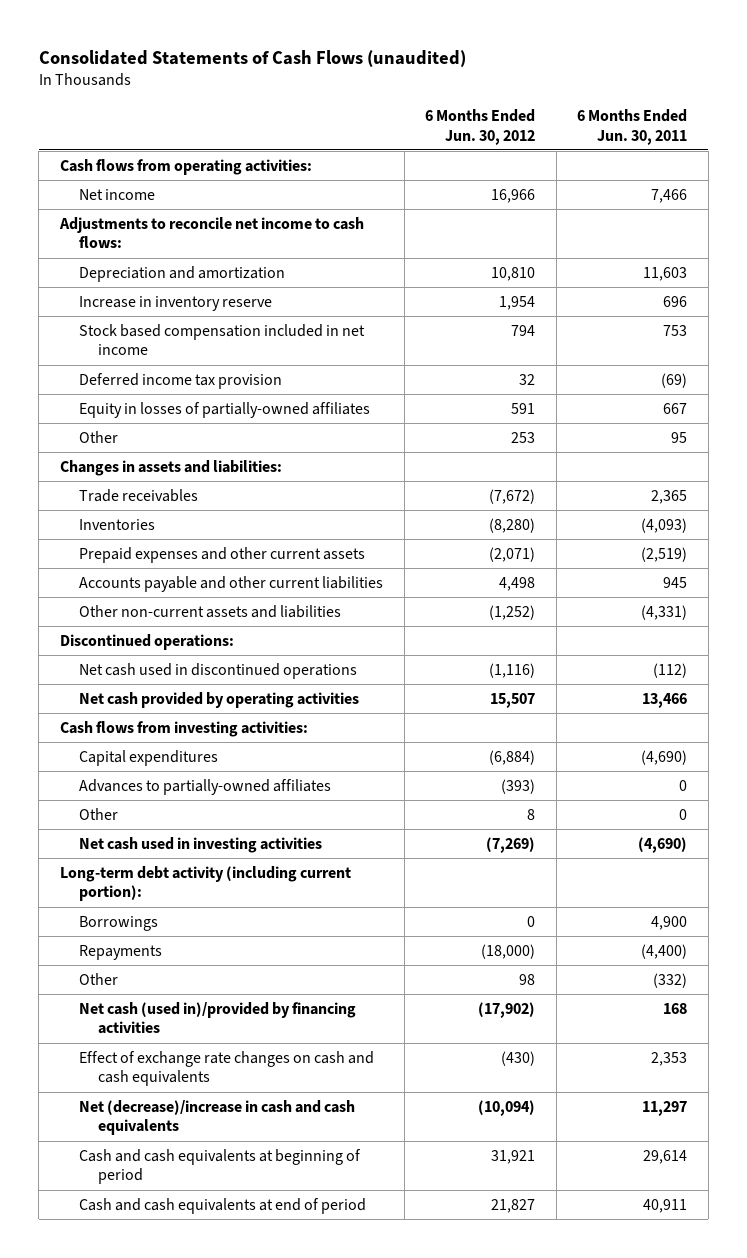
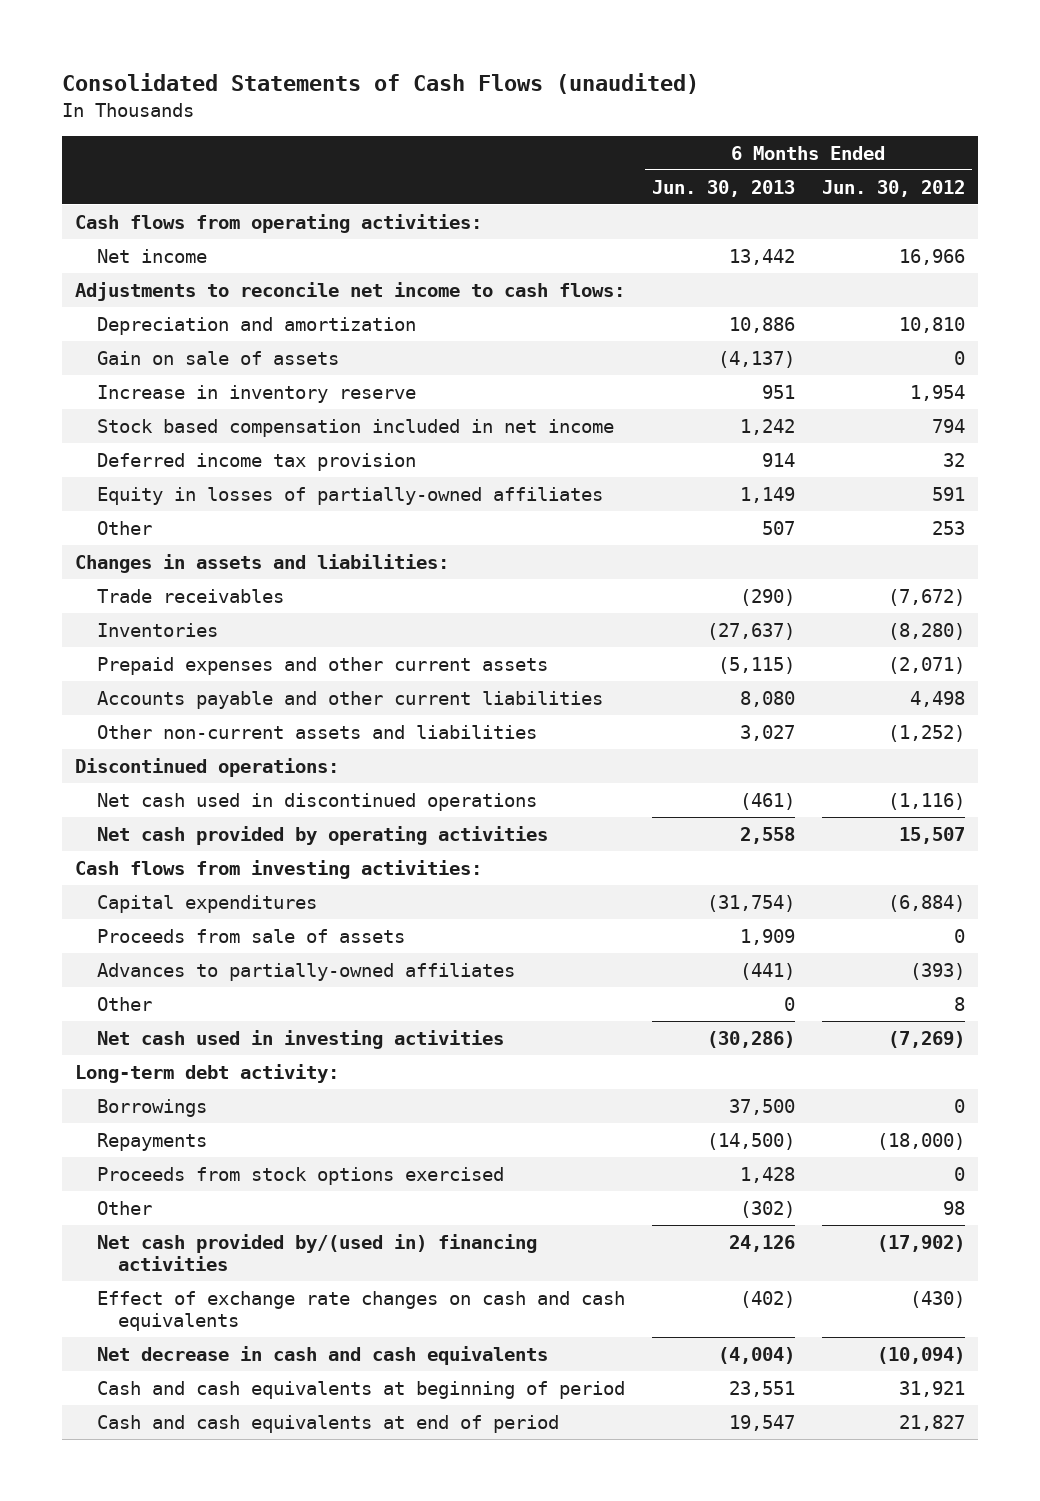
[577,109,688,145] 6 Months Ended Jun. 30, 2011 -> none
none -> [652,179,796,197] Jun. 30, 2013
none -> [96,350,339,365] Gain on sale of assets
none -> [96,928,405,943] Proceeds from sale of assets
[59,865,351,902] Long-term debt activity (including current portion): -> [75,1063,340,1083] Long-term debt activity:
none -> [96,1166,504,1185] Proceeds from stock options exercised
[79,1001,357,1035] Net cash (used in)/provided by financing activities -> [96,1233,537,1271] Net cash provided by/(used in) financing activities
[79,1099,356,1136] Net (decrease)/increase in cash and cash equivalents -> [96,1345,548,1365] Net decrease in cash and cash equivalents

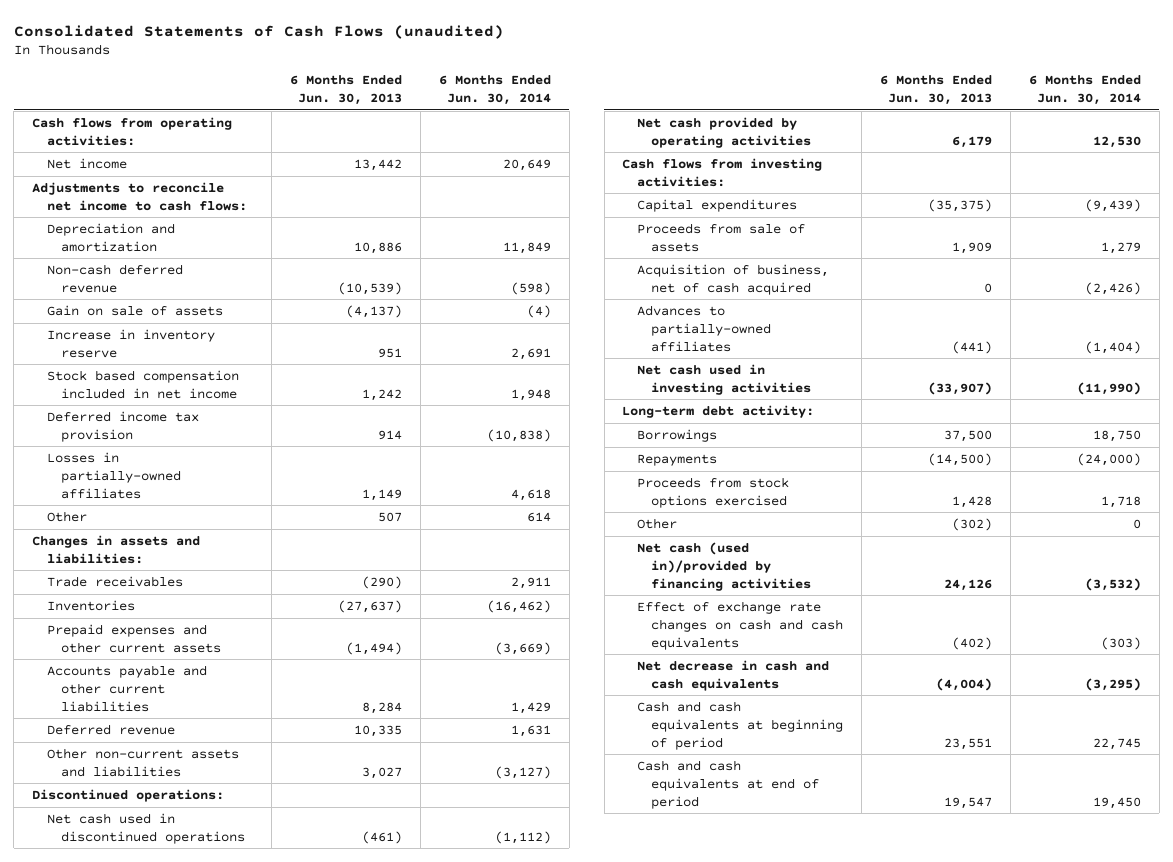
[821,179,965,197] Jun. 30, 2012 -> none
none -> [438,75,551,105] 6 Months Ended Jun. 30, 2014
none -> [46,263,183,293] Non-cash deferred revenue
[96,486,603,505] Equity in losses of partially-owned affiliates -> [46,451,181,499] Losses in partially-owned affiliates
[718,656,796,674] (5,115) -> [345,641,402,655] (1,494)
[740,690,796,707] 8,080 -> [361,701,402,714] 8,284
none -> [46,723,175,735] Deferred revenue
[740,826,796,844] 2,558 -> [951,135,992,148] 6,179
[707,894,796,912] (31,754) -> [927,198,992,212] (35,375)
none -> [636,263,829,295] Acquisition of business, net of cash acquired
[96,996,152,1011] Other -> none
[707,1030,796,1048] (30,286) -> [927,381,992,395] (33,907)
[96,1233,537,1271] Net cash provided by/(used in) financing activities -> [636,541,812,591] Net cash (used in)/provided by financing activities

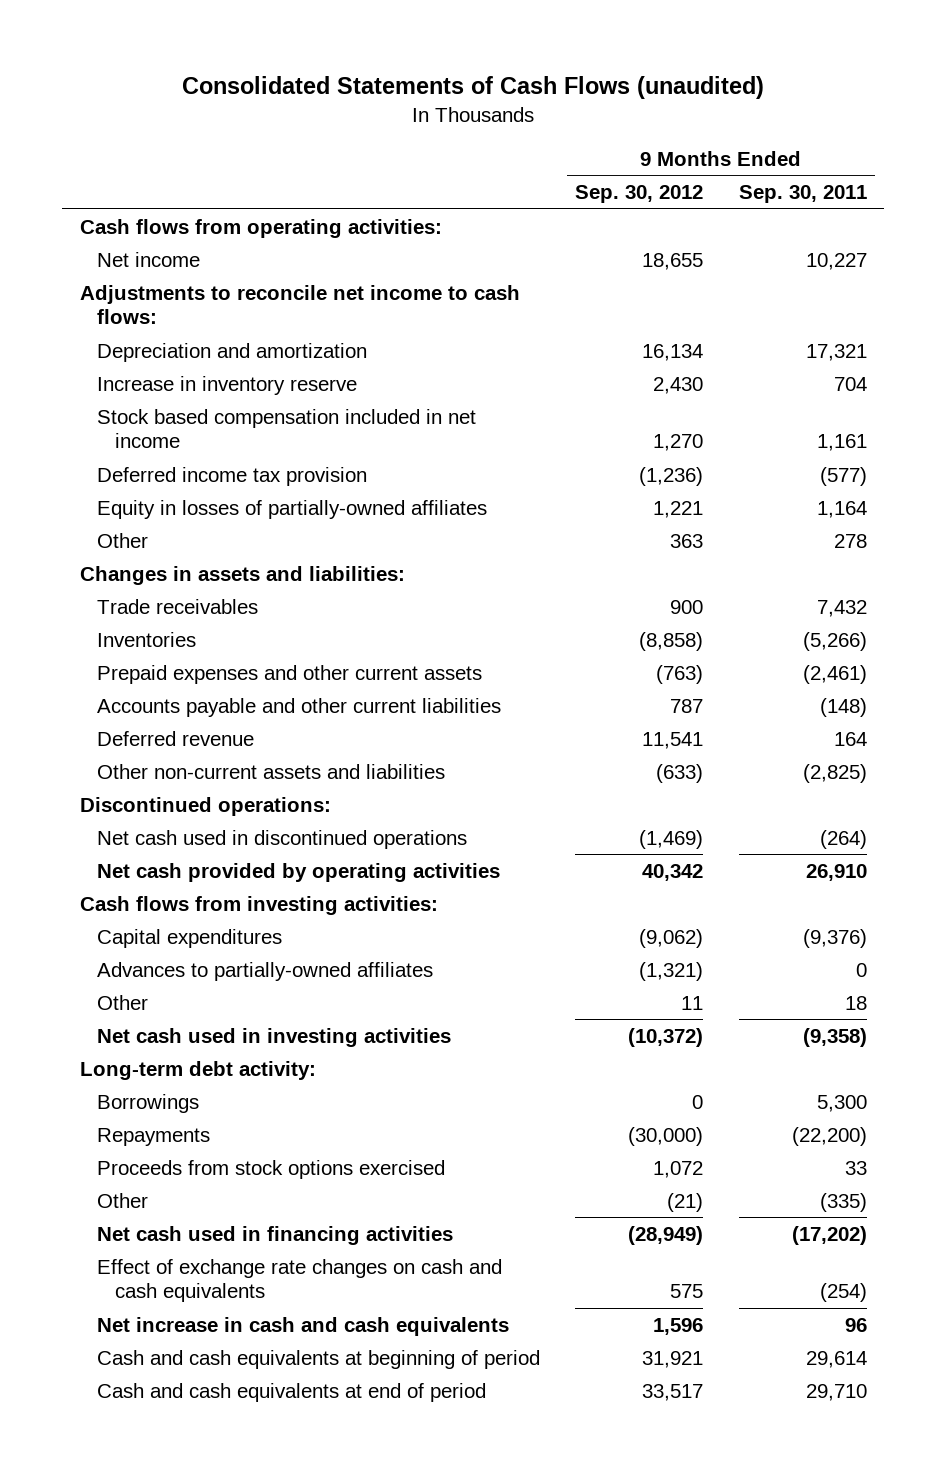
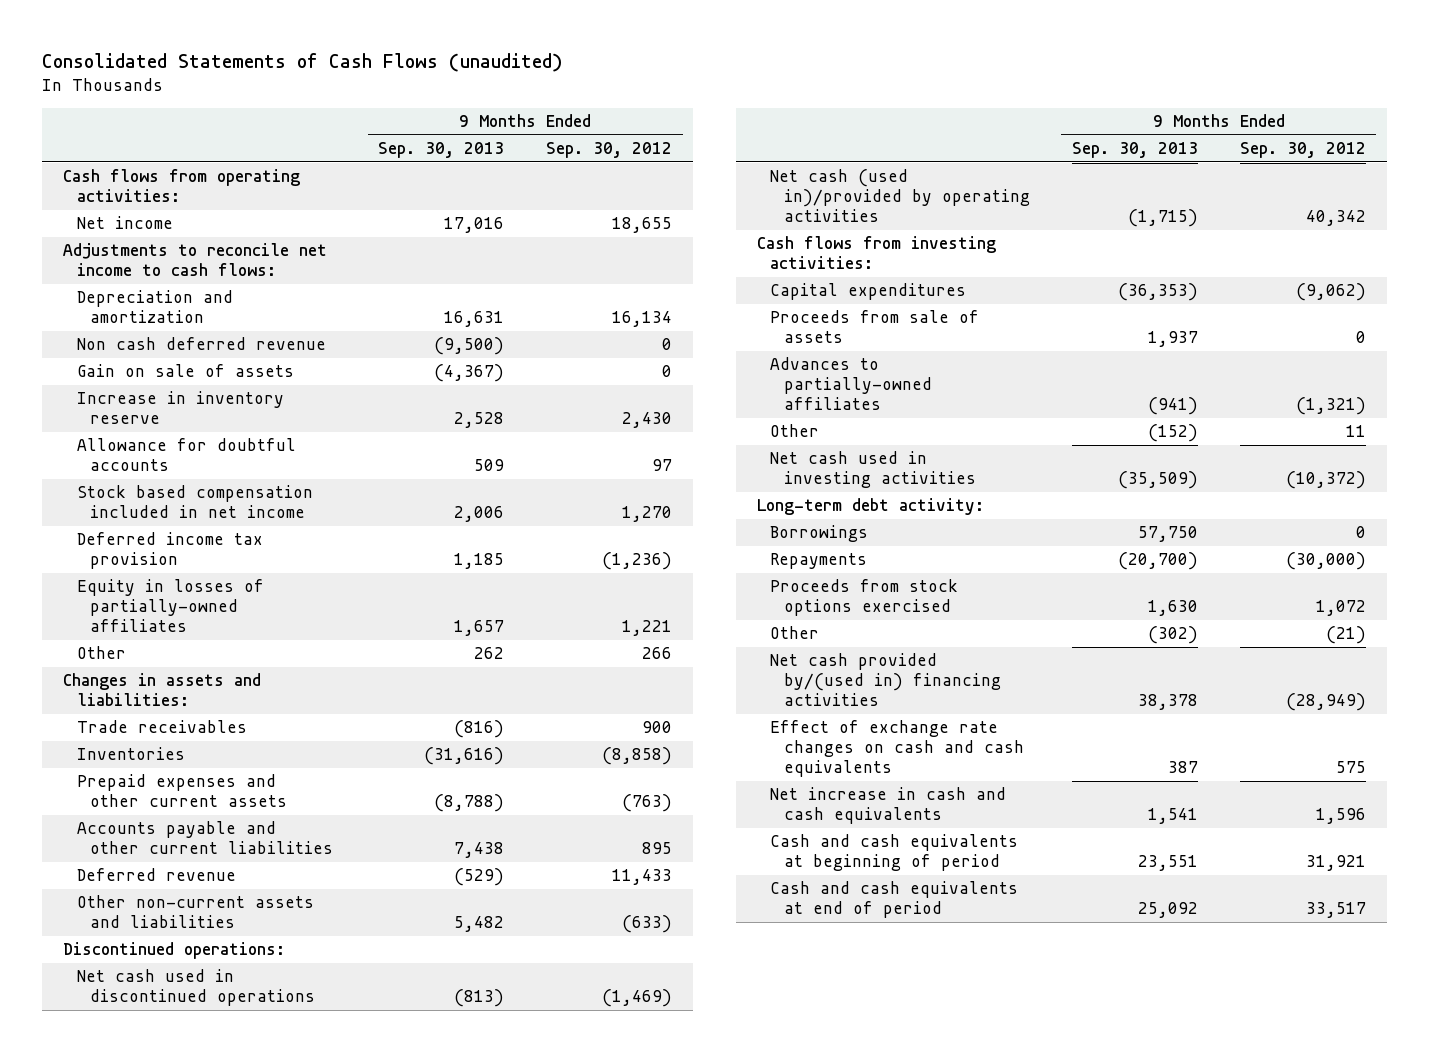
[738,185,867,204] Sep. 30, 2011 -> none
none -> [378,142,505,159] Sep. 30, 2013
none -> [76,337,326,351] Non cash deferred revenue
none -> [76,364,294,378] Gain on sale of assets
none -> [76,438,296,472] Allowance for doubtful accounts
[670,533,704,548] 363 -> [642,647,673,660] 266
[670,698,704,713] 787 -> [642,842,673,855] 895
[642,731,704,749] 11,541 -> [612,869,673,886] 11,433
[97,862,501,882] Net cash provided by operating activities -> [770,169,1030,223] Net cash (used in)/provided by operating activities
none -> [770,310,980,344] Proceeds from sale of assets
[97,1225,454,1245] Net cash used in financing activities -> [770,653,1001,707] Net cash provided by/(used in) financing activities

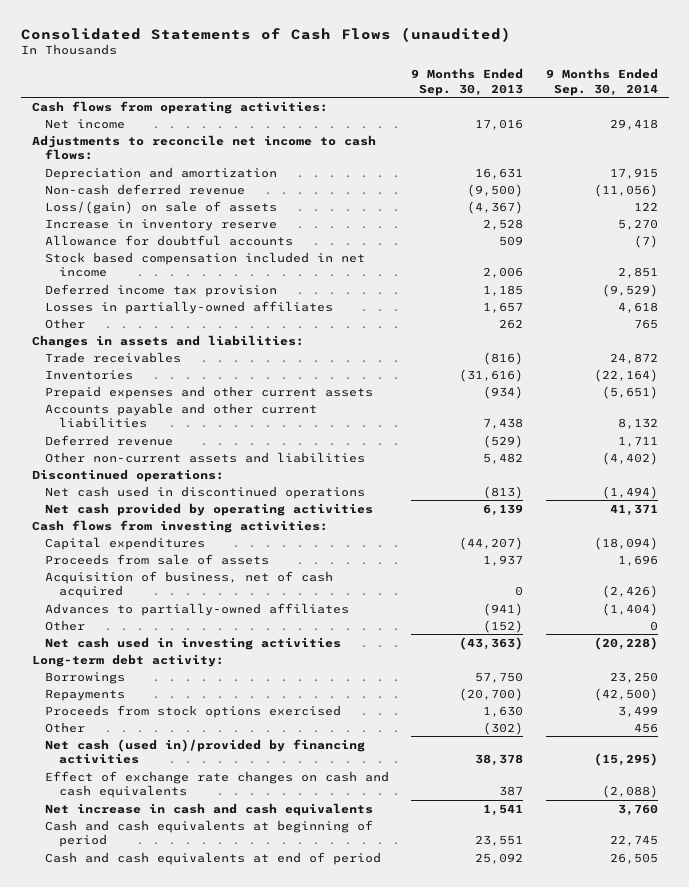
[546,142,673,159] Sep. 30, 2012 -> none
none -> [545,68,658,96] 9 Months Ended Sep. 30, 2014
[76,337,326,351] Non cash deferred revenue -> [45,183,246,195] Non-cash deferred revenue
[76,364,294,378] Gain on sale of assets -> [45,200,278,214] Loss/(gain) on sale of assets
[76,579,264,633] Equity in losses of partially-owned affiliates -> [45,300,334,314] Losses in partially-owned affiliates
[434,794,505,813] (8,788) -> [483,385,524,399] (934)
[770,169,1030,223] Net cash (used in)/provided by operating activities -> [45,502,374,516] Net cash provided by operating activities
[1127,209,1198,228] (1,715) -> [483,503,524,516] 6,139
[1117,283,1198,302] (36,353) -> [459,536,524,550] (44,207)
none -> [45,570,334,599] Acquisition of business, net of cash acquired
[1117,471,1198,490] (35,509) -> [459,636,524,650] (43,363)
[770,653,1001,707] Net cash provided by/(used in) financing activities -> [45,738,366,765] Net cash (used in)/provided by financing activities

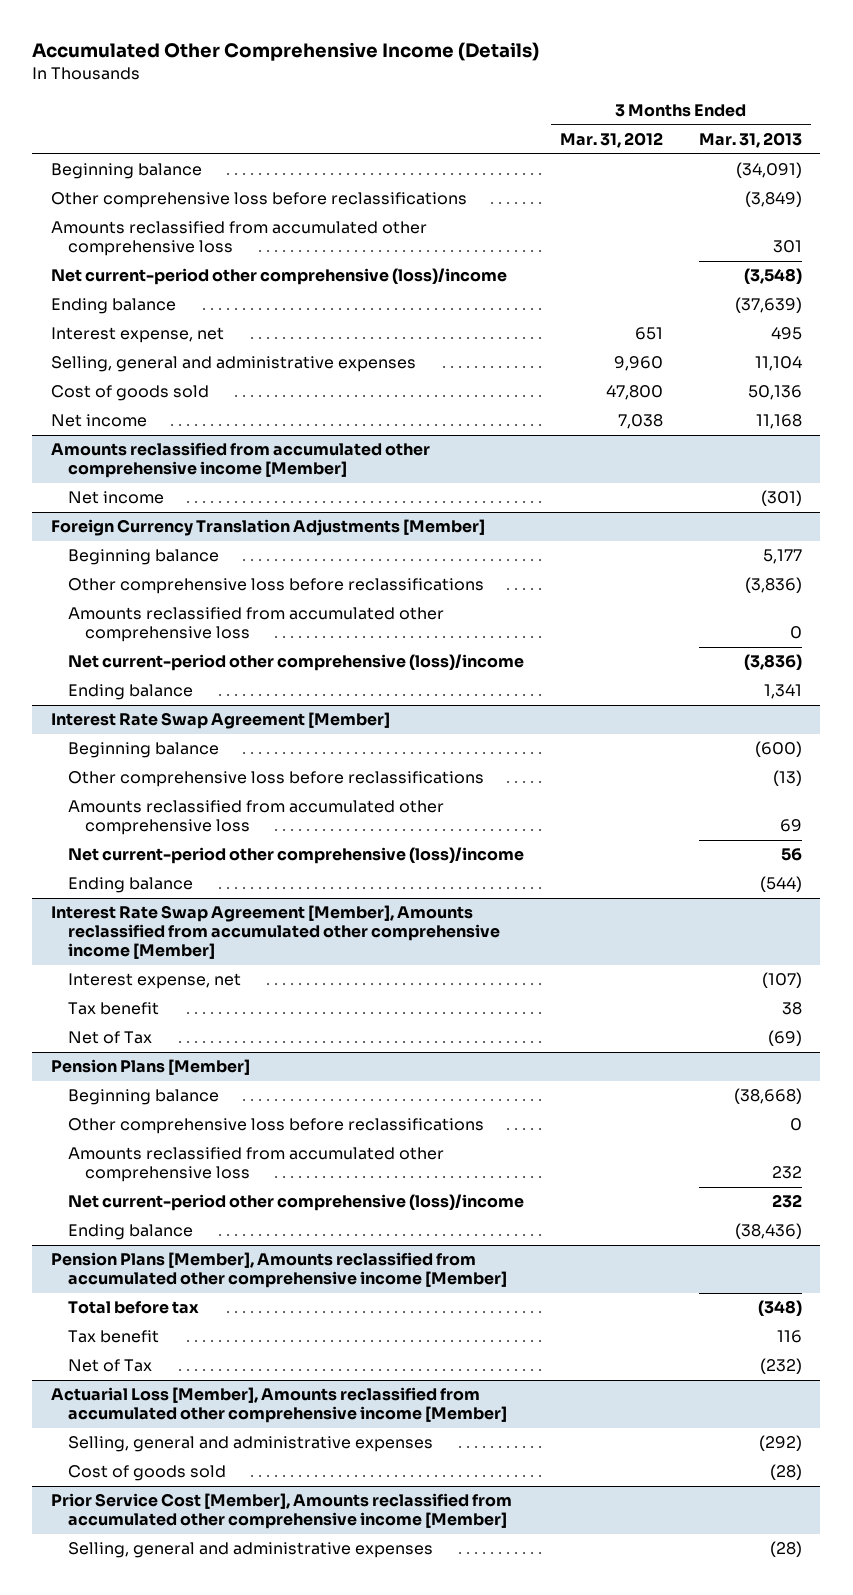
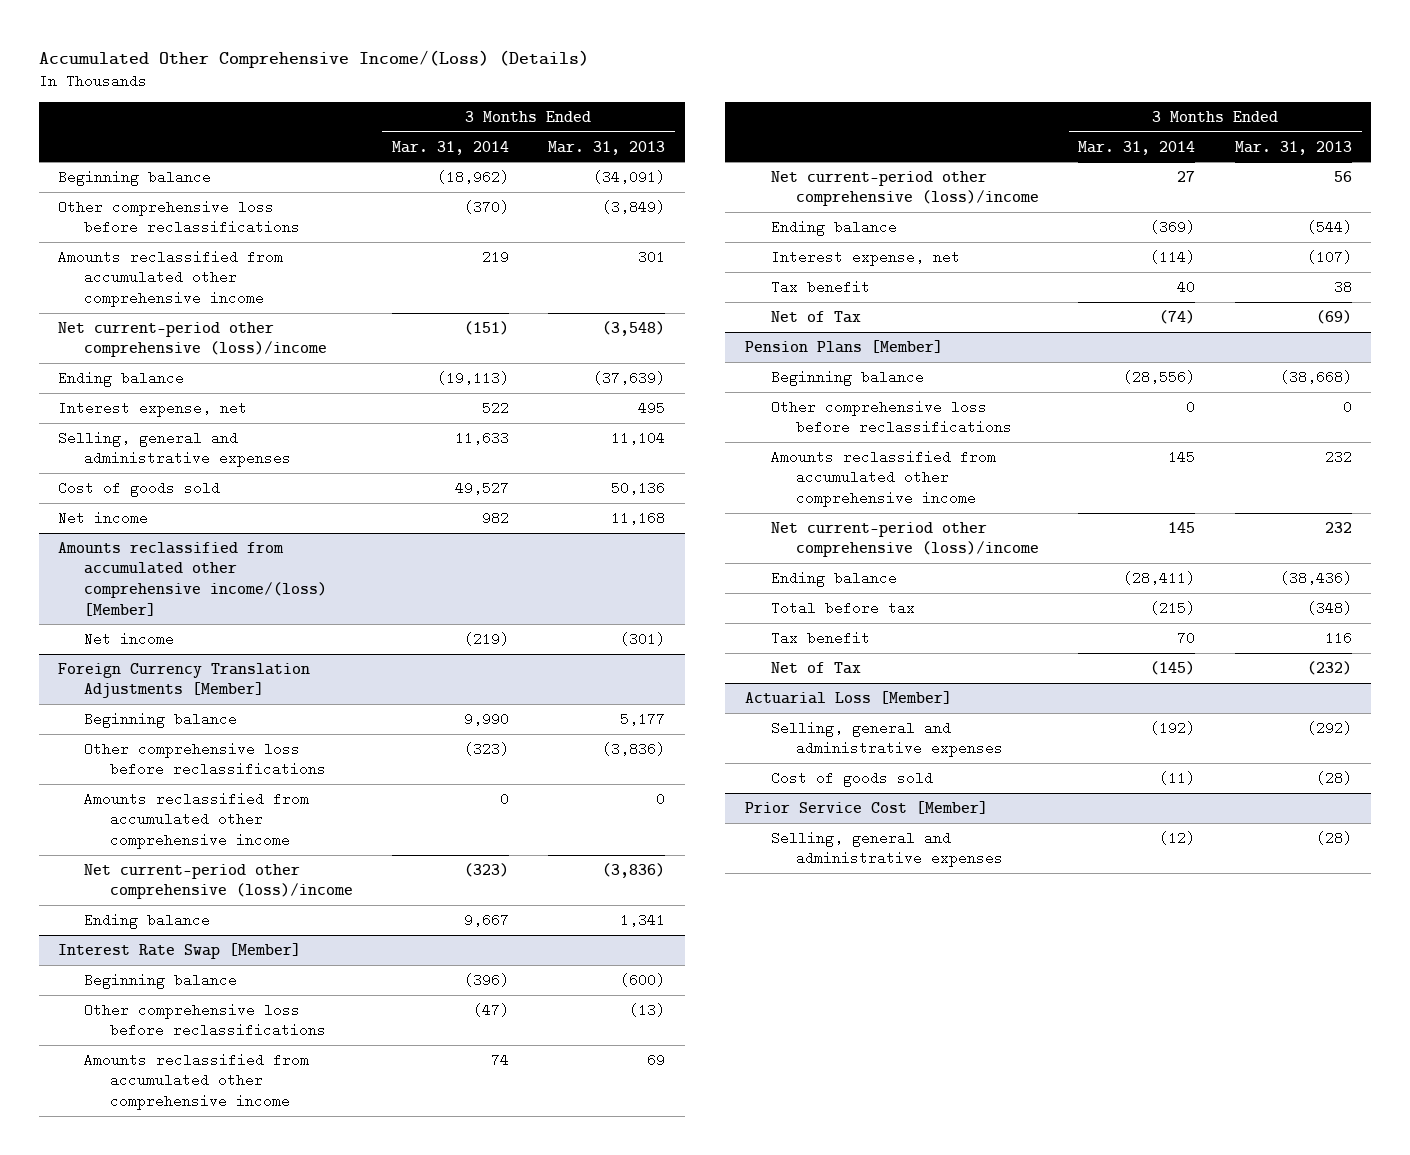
[32,42,540,62] Accumulated Other Comprehensive Income (Details) -> [38,50,589,69] Accumulated Other Comprehensive Income/(Loss) (Details)
[559,131,663,148] Mar. 31, 2012 -> none
none -> [391,140,509,155] Mar. 31, 2014
[50,221,427,257] Amounts reclassified from accumulated other comprehensive loss -> [58,249,284,307] Amounts reclassified from accumulated other comprehensive income
[50,442,430,479] Amounts reclassified from accumulated other comprehensive income [Member] -> [58,541,328,616] Amounts reclassified from accumulated other comprehensive income/(loss) [Member]
[67,607,444,643] Amounts reclassified from accumulated other comprehensive loss -> [84,791,310,849] Amounts reclassified from accumulated other comprehensive income
[50,712,390,730] Interest Rate Swap Agreement [Member] -> [58,942,302,959] Interest Rate Swap [Member]
[67,800,444,836] Amounts reclassified from accumulated other comprehensive loss -> [84,1052,310,1110] Amounts reclassified from accumulated other comprehensive income
[50,905,500,960] Interest Rate Swap Agreement [Member], Amounts reclassified from accumulated other comprehensive income [Member] -> none
[67,1147,444,1183] Amounts reclassified from accumulated other comprehensive loss -> [770,449,996,507] Amounts reclassified from accumulated other comprehensive income
[50,1252,507,1289] Pension Plans [Member], Amounts reclassified from accumulated other comprehensive income [Member] -> none
[50,1387,507,1424] Actuarial Loss [Member], Amounts reclassified from accumulated other comprehensive income [Member] -> none
none -> [745,690,953,704] Actuarial Loss [Member]
[50,1493,512,1530] Prior Service Cost [Member], Amounts reclassified from accumulated other comprehensive income [Member] -> none
none -> [745,800,989,814] Prior Service Cost [Member]

